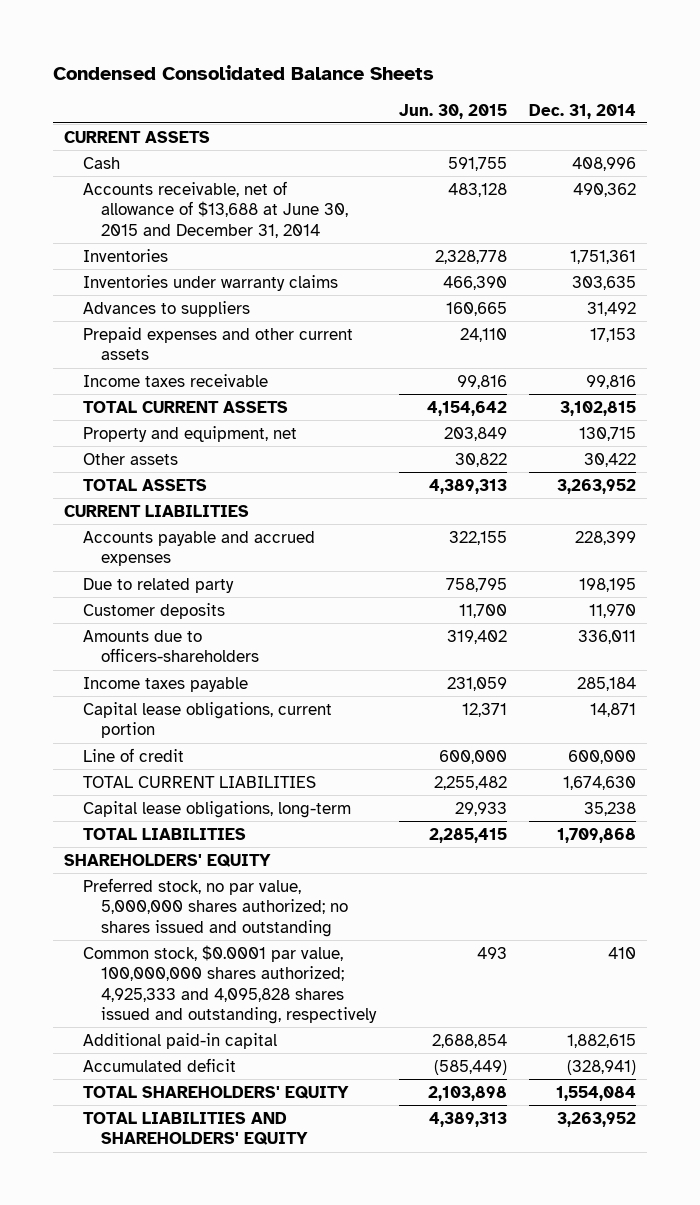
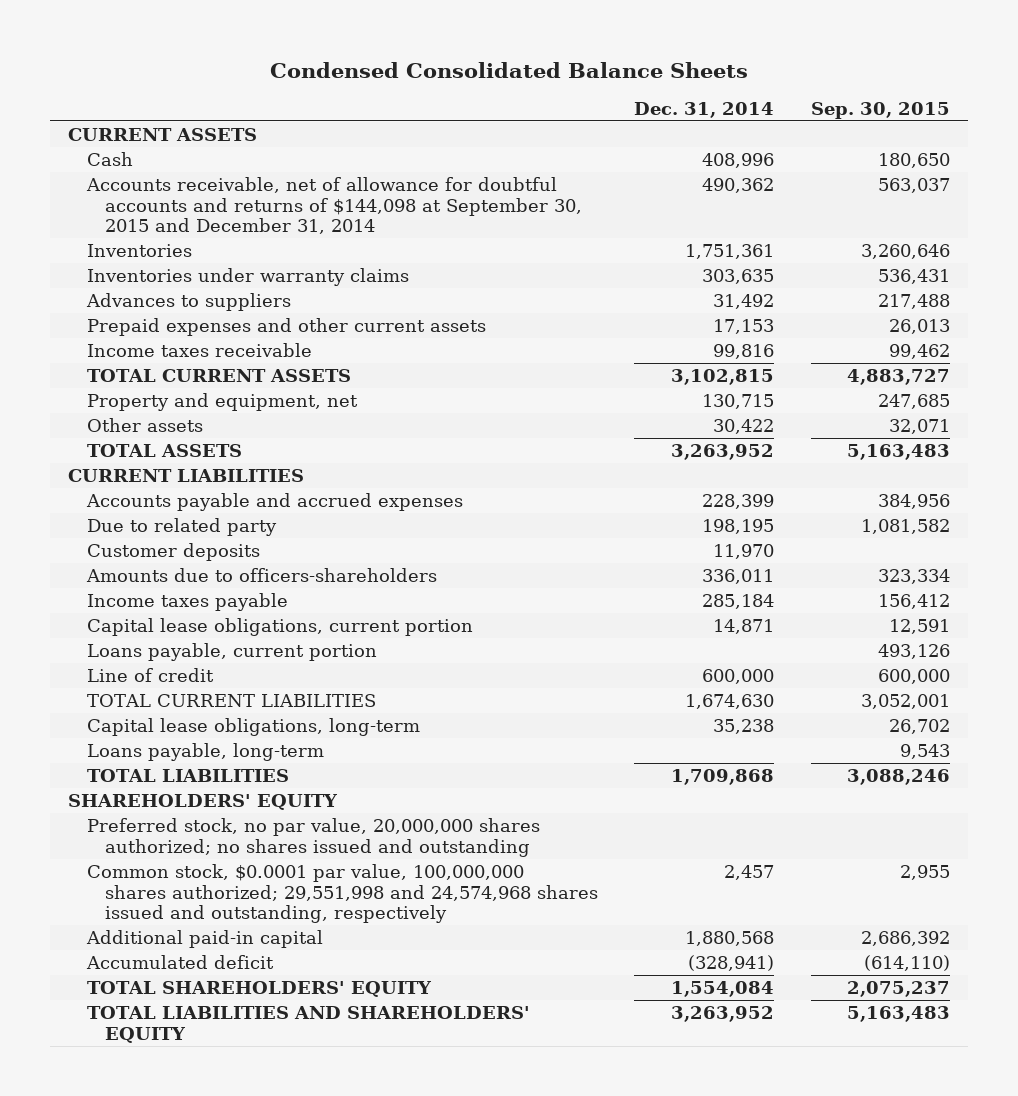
[398,103,507,119] Jun. 30, 2015 -> none
none -> [810,101,950,119] Sep. 30, 2015
[82,180,349,238] Accounts receivable, net of allowance of $13,688 at June 30, 2015 and December 31, 2014 -> [85,177,583,235] Accounts receivable, net of allowance for doubtful accounts and returns of $144,098 at September 30, 2015 and December 31, 2014
none -> [86,643,377,662] Loans payable, current portion
none -> [86,743,324,762] Loans payable, long-term
[82,877,349,937] Preferred stock, no par value, 5,000,000 shares authorized; no shares issued and outstanding -> [86,818,540,857] Preferred stock, no par value, 20,000,000 shares authorized; no shares issued and outstanding
[82,944,378,1025] Common stock, $0.0001 par value, 100,000,000 shares authorized; 4,925,333 and 4,095,828 shares issued and outstanding, respectively -> [86,864,599,924] Common stock, $0.0001 par value, 100,000,000 shares authorized; 29,551,998 and 24,574,968 shares issued and outstanding, respectively
[608,946,637,959] 410 -> [724,865,775,881] 2,457
[567,1033,637,1048] 1,882,615 -> [685,931,775,947] 1,880,568

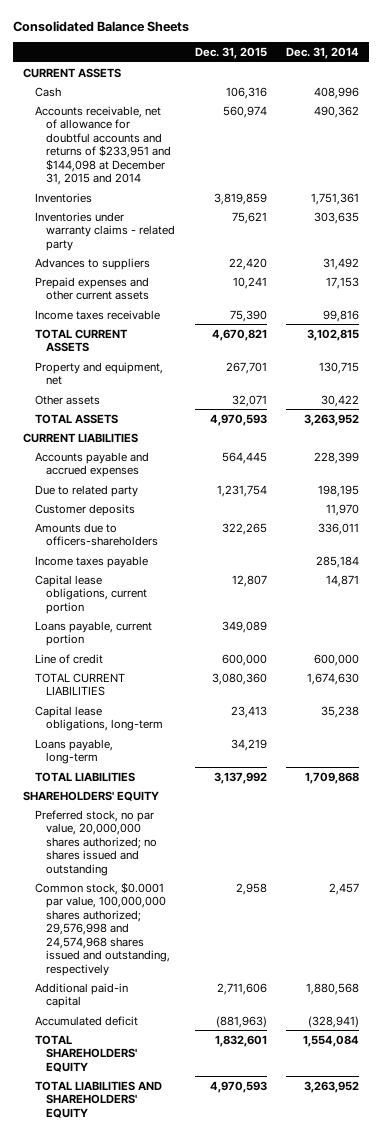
[269,61,748,78] Condensed Consolidated Balance Sheets -> [13,20,190,32] Consolidated Balance Sheets
[810,101,950,119] Sep. 30, 2015 -> none
none -> [194,47,267,60] Dec. 31, 2015
[85,177,583,235] Accounts receivable, net of allowance for doubtful accounts and returns of $144,098 at September 30, 2015 and December 31, 2014 -> [34,105,172,186] Accounts receivable, net of allowance for doubtful accounts and returns of $233,951 and $144,098 at December 31, 2015 and 2014
[86,268,409,287] Inventories under warranty claims -> [34,211,176,251] Inventories under warranty claims - related party
[86,864,599,924] Common stock, $0.0001 par value, 100,000,000 shares authorized; 29,551,998 and 24,574,968 shares issued and outstanding, respectively -> [34,881,171,976] Common stock, $0.0001 par value, 100,000,000 shares authorized; 29,576,998 and 24,574,968 shares issued and outstanding, respectively

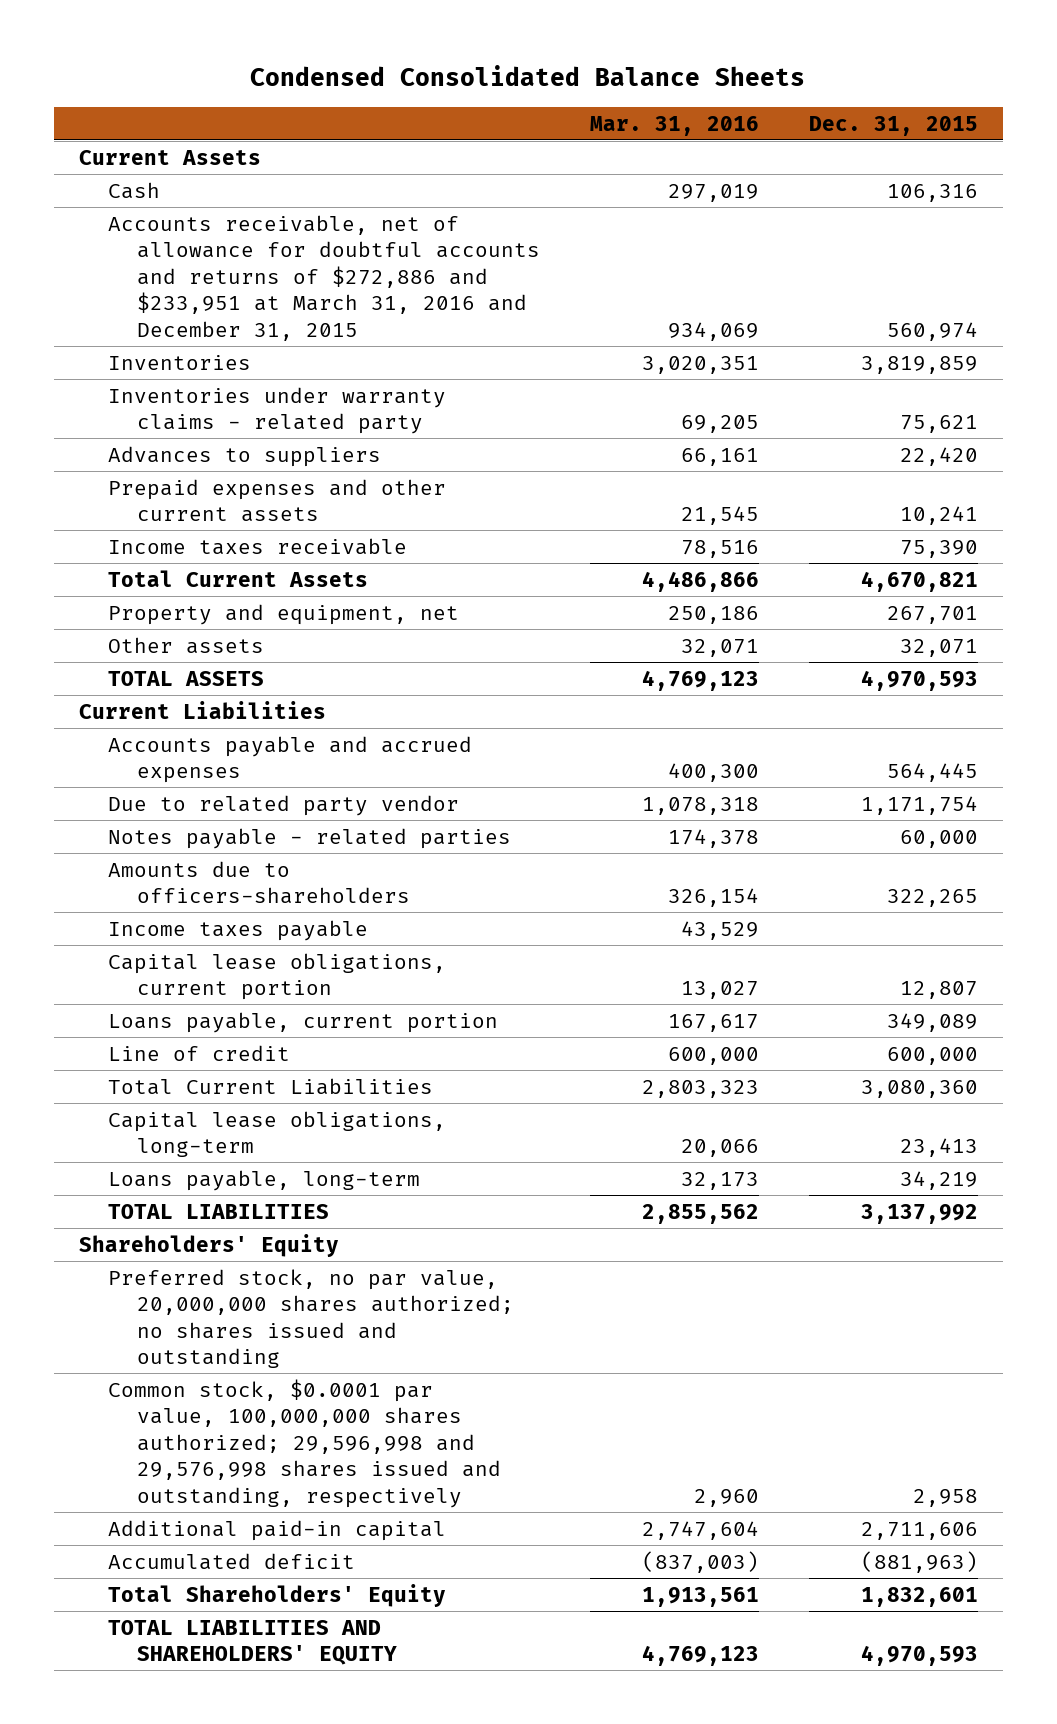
[13,20,190,32] Consolidated Balance Sheets -> [250,65,806,87] Condensed Consolidated Balance Sheets
[286,47,360,60] Dec. 31, 2014 -> none
none -> [590,115,760,136] Mar. 31, 2016
[22,67,121,78] CURRENT ASSETS -> [79,149,262,165] Current Assets
[34,105,172,186] Accounts receivable, net of allowance for doubtful accounts and returns of $233,951 and $144,098 at December 31, 2015 and 2014 -> [108,214,541,341] Accounts receivable, net of allowance for doubtful accounts and returns of $272,886 and $233,951 at March 31, 2016 and December 31, 2015
[34,328,128,353] TOTAL CURRENT ASSETS -> [108,569,369,587] Total Current Assets
[22,432,138,443] CURRENT LIABILITIES -> [79,700,327,719] Current Liabilities
[34,503,135,516] Customer deposits -> none
[34,484,138,497] Due to related party -> [108,794,460,816] Due to related party vendor
[216,484,267,497] 1,231,754 -> [860,795,978,815] 1,171,754
none -> [108,827,512,849] Notes payable - related parties
[34,672,125,697] TOTAL CURRENT LIABILITIES -> [108,1077,434,1095] Total Current Liabilities
[22,790,159,801] SHAREHOLDERS' EQUITY -> [79,1233,340,1257] Shareholders' Equity
[34,881,171,976] Common stock, $0.0001 par value, 100,000,000 shares authorized; 29,576,998 and 24,574,968 shares issued and outstanding, respectively -> [108,1378,502,1508] Common stock, $0.0001 par value, 100,000,000 shares authorized; 29,596,998 and 29,576,998 shares issued and outstanding, respectively
[34,1034,138,1072] TOTAL SHAREHOLDERS' EQUITY -> [108,1583,447,1607] Total Shareholders' Equity

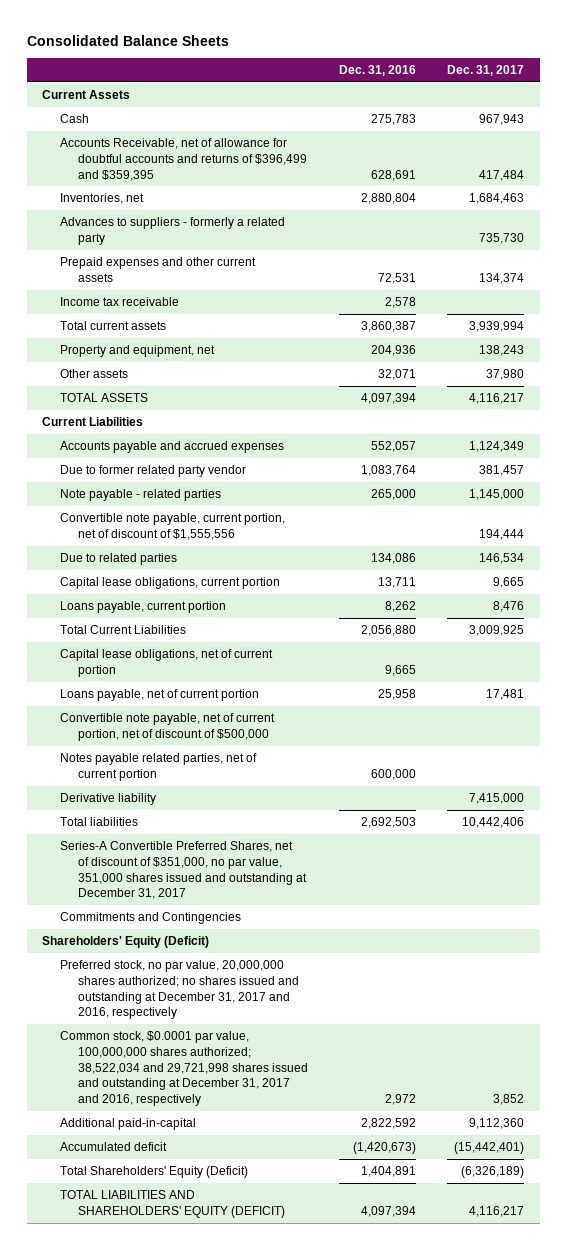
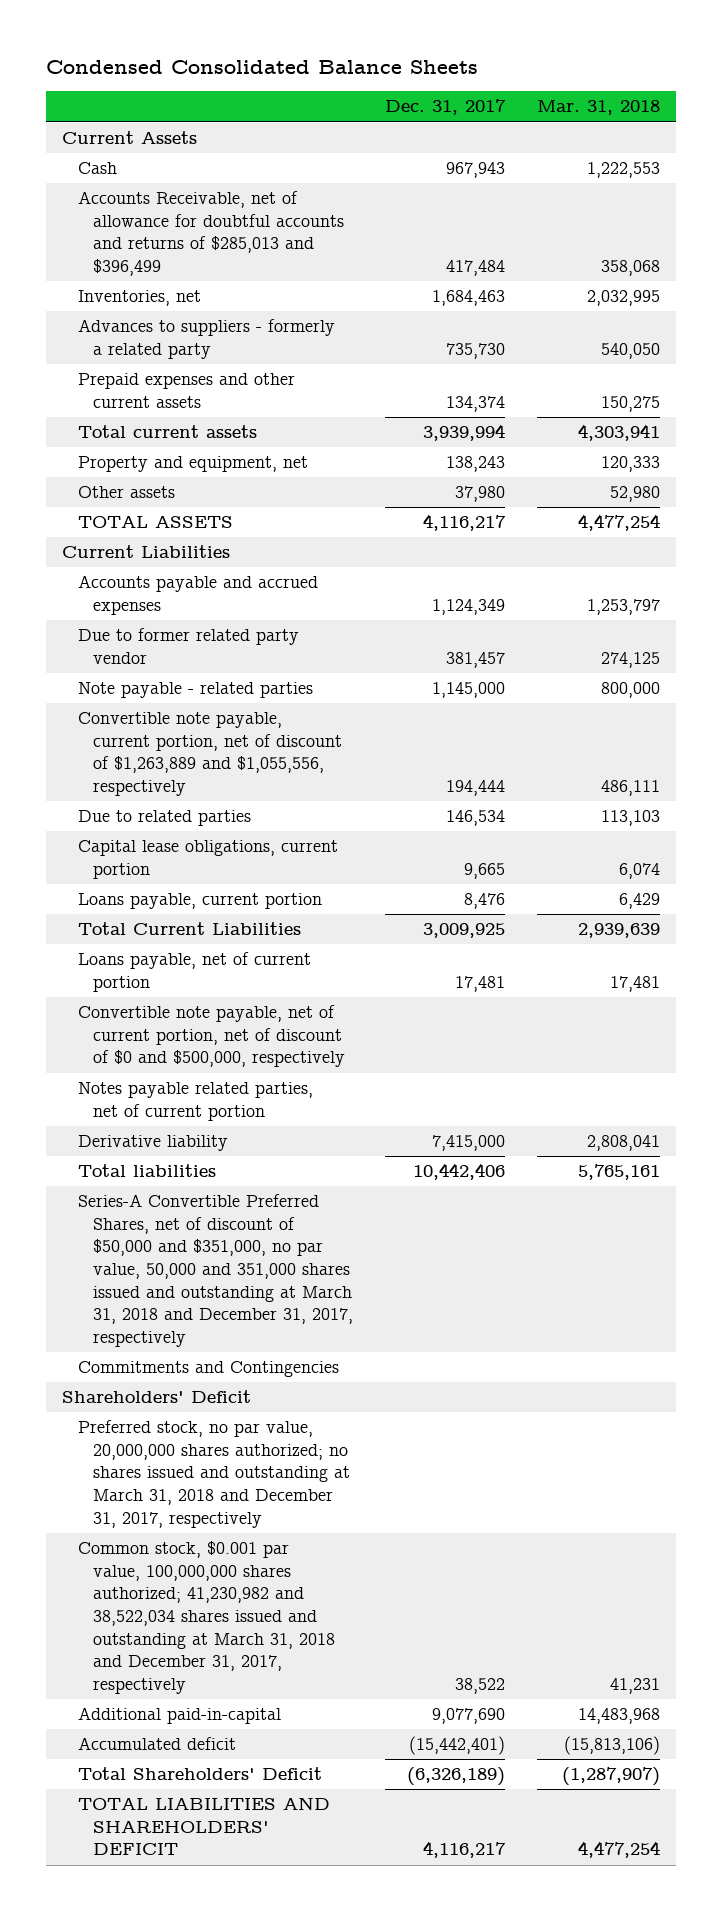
[26,34,229,46] Consolidated Balance Sheets -> [46,59,479,74] Condensed Consolidated Balance Sheets
[338,64,416,76] Dec. 31, 2016 -> none
none -> [537,100,661,116] Mar. 31, 2018
[59,138,307,181] Accounts Receivable, net of allowance for doubtful accounts and returns of $396,499 and $359,395 -> [77,191,345,277] Accounts Receivable, net of allowance for doubtful accounts and returns of $285,013 and $396,499
[59,297,179,307] Income tax receivable -> none
[59,513,285,540] Convertible note payable, current portion, net of discount of $1,555,556 -> [77,712,343,797] Convertible note payable, current portion, net of discount of $1,263,889 and $1,055,556, respectively
[59,649,273,677] Capital lease obligations, net of current portion -> none
[59,713,275,741] Convertible note payable, net of current portion, net of discount of $500,000 -> [77,1005,346,1068] Convertible note payable, net of current portion, net of discount of $0 and $500,000, respectively
[59,841,307,900] Series-A Convertible Preferred Shares, net of discount of $351,000, no par value, 351,000 shares issued and outstanding at December 31, 2017 -> [77,1194,354,1347] Series-A Convertible Preferred Shares, net of discount of $50,000 and $351,000, no par value, 50,000 and 351,000 shares issued and outstanding at March 31, 2018 and December 31, 2017, respectively
[42,936,210,949] Shareholders' Equity (Deficit) -> [62,1390,252,1404] Shareholders' Deficit
[59,960,299,1020] Preferred stock, no par value, 20,000,000 shares authorized; no shares issued and outstanding at December 31, 2017 and 2016, respectively -> [77,1420,351,1528] Preferred stock, no par value, 20,000,000 shares authorized; no shares issued and outstanding at March 31, 2018 and December 31, 2017, respectively
[59,1031,308,1107] Common stock, $0.0001 par value, 100,000,000 shares authorized; 38,522,034 and 29,721,998 shares issued and outstanding at December 31, 2017 and 2016, respectively -> [77,1541,336,1694] Common stock, $0.001 par value, 100,000,000 shares authorized; 41,230,982 and 38,522,034 shares issued and outstanding at March 31, 2018 and December 31, 2017, respectively
[492,1094,524,1106] 3,852 -> [455,1677,506,1694] 38,522
[468,1118,524,1130] 9,112,360 -> [432,1708,506,1725] 9,077,690
[59,1166,248,1179] Total Shareholders' Equity (Deficit) -> [77,1767,322,1781] Total Shareholders' Deficit
[59,1190,285,1218] TOTAL LIABILITIES AND SHAREHOLDERS' EQUITY (DEFICIT) -> [77,1797,330,1856] TOTAL LIABILITIES AND SHAREHOLDERS' DEFICIT

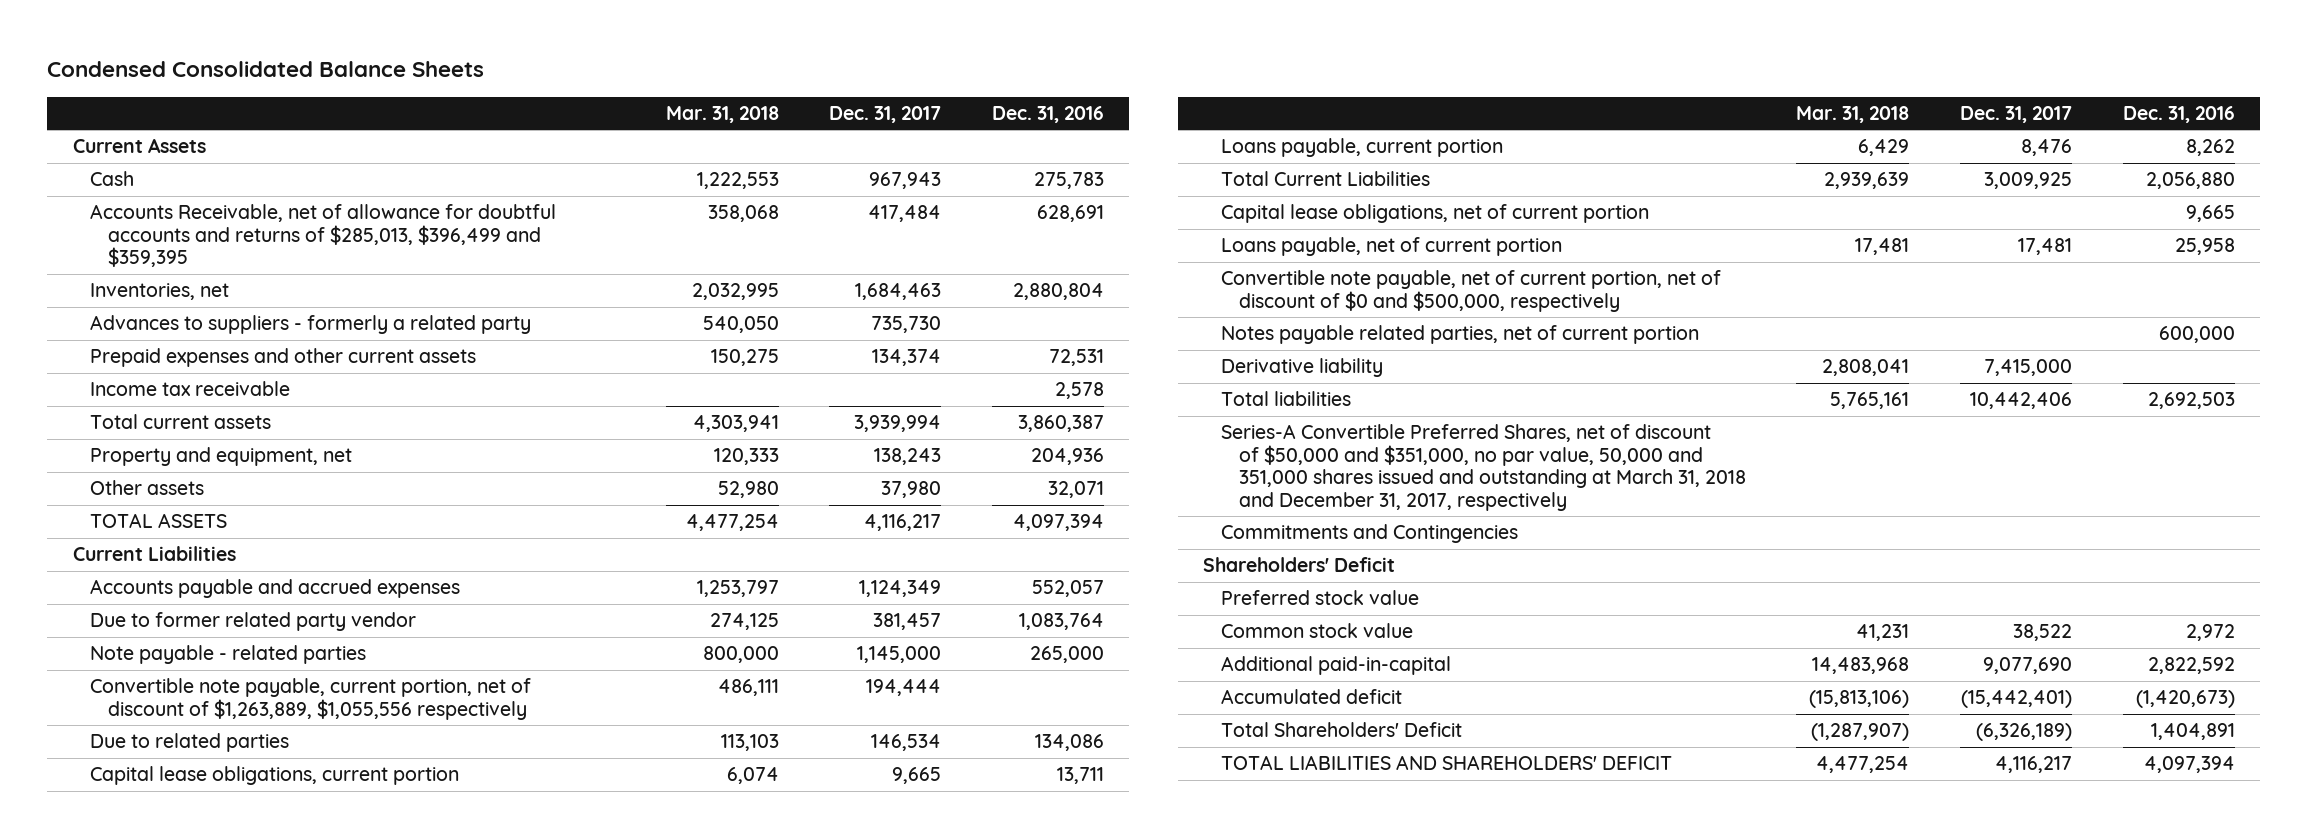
none -> [992,105,1105,123] Dec. 31, 2016
[77,191,345,277] Accounts Receivable, net of allowance for doubtful accounts and returns of $285,013 and $396,499 -> [90,204,557,268] Accounts Receivable, net of allowance for doubtful accounts and returns of $285,013, $396,499 and $359,395
none -> [90,381,291,397] Income tax receivable
[77,712,343,797] Convertible note payable, current portion, net of discount of $1,263,889 and $1,055,556, respectively -> [90,678,532,720] Convertible note payable, current portion, net of discount of $1,263,889, $1,055,556 respectively
none -> [1220,204,1649,224] Capital lease obligations, net of current portion
[77,1420,351,1528] Preferred stock, no par value, 20,000,000 shares authorized; no shares issued and outstanding at March 31, 2018 and December 31, 2017, respectively -> [1220,590,1419,606] Preferred stock value
[77,1541,336,1694] Common stock, $0.001 par value, 100,000,000 shares authorized; 41,230,982 and 38,522,034 shares issued and outstanding at March 31, 2018 and December 31, 2017, respectively -> [1220,623,1413,639] Common stock value

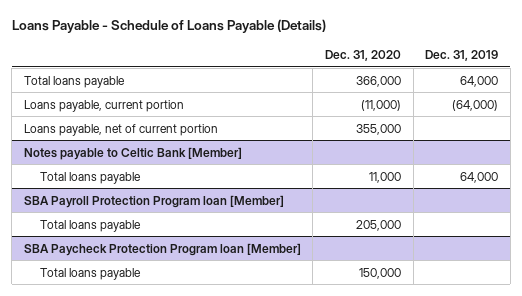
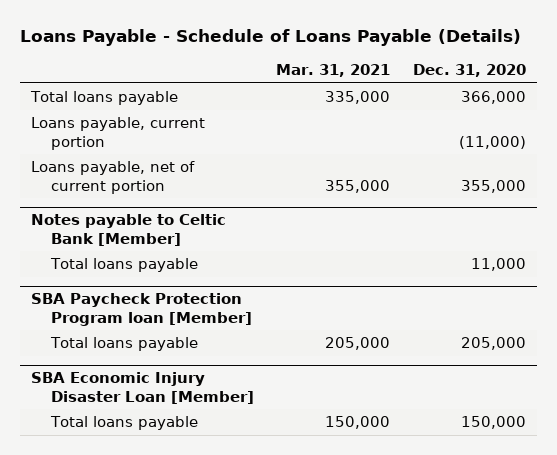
[425,49,499,61] Dec. 31, 2019 -> none
none -> [276,64,391,78] Mar. 31, 2021
[23,194,284,208] SBA Payroll Protection Program loan [Member] -> none
[40,219,142,232] Total loans payable -> none
none -> [49,337,198,352] Total loans payable
none -> [31,372,254,404] SBA Economic Injury Disaster Loan [Member]

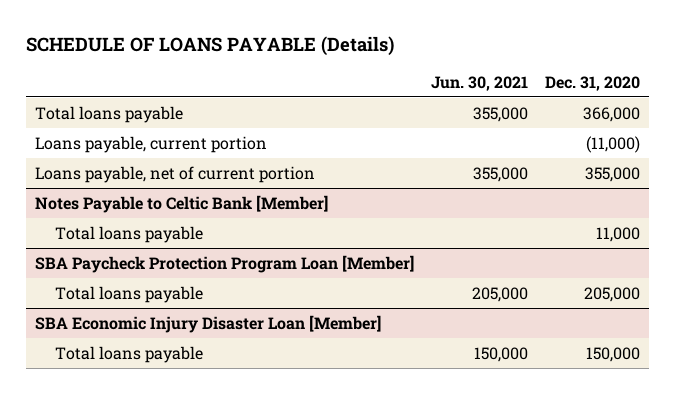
[19,29,521,47] Loans Payable - Schedule of Loans Payable (Details) -> [26,35,395,56] SCHEDULE OF LOANS PAYABLE (Details)
[276,64,391,78] Mar. 31, 2021 -> none
none -> [431,75,529,91] Jun. 30, 2021
[31,214,227,246] Notes payable to Celtic Bank [Member] -> [34,194,328,213] Notes Payable to Celtic Bank [Member]
[31,293,252,326] SBA Paycheck Protection Program loan [Member] -> [34,254,414,273] SBA Paycheck Protection Program Loan [Member]

